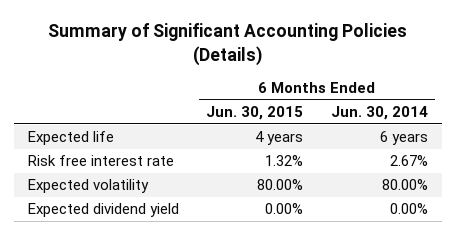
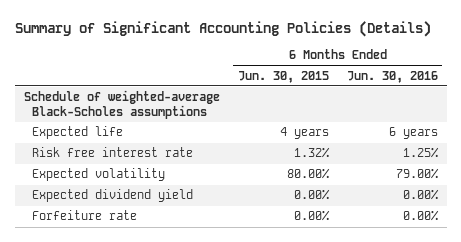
[331,105,429,120] Jun. 30, 2014 -> none
none -> [346,70,438,83] Jun. 30, 2016
none -> [23,90,220,119] Schedule of weighted-average Black-Scholes assumptions
none -> [32,210,138,221] Forfeiture rate

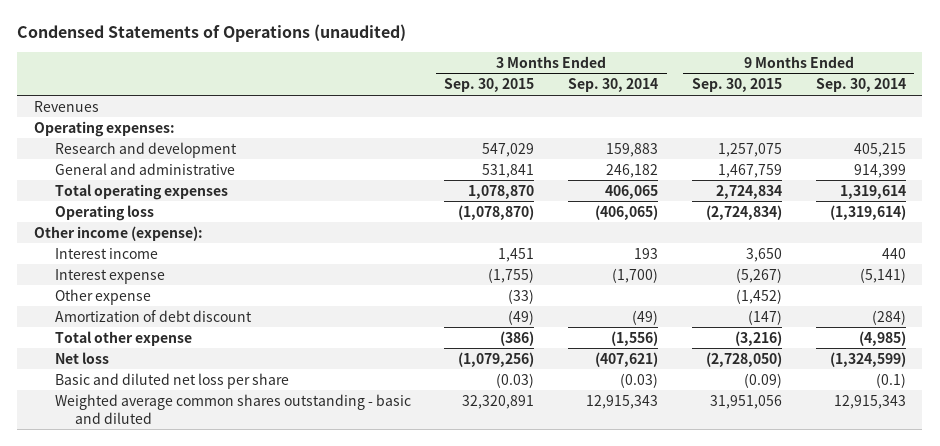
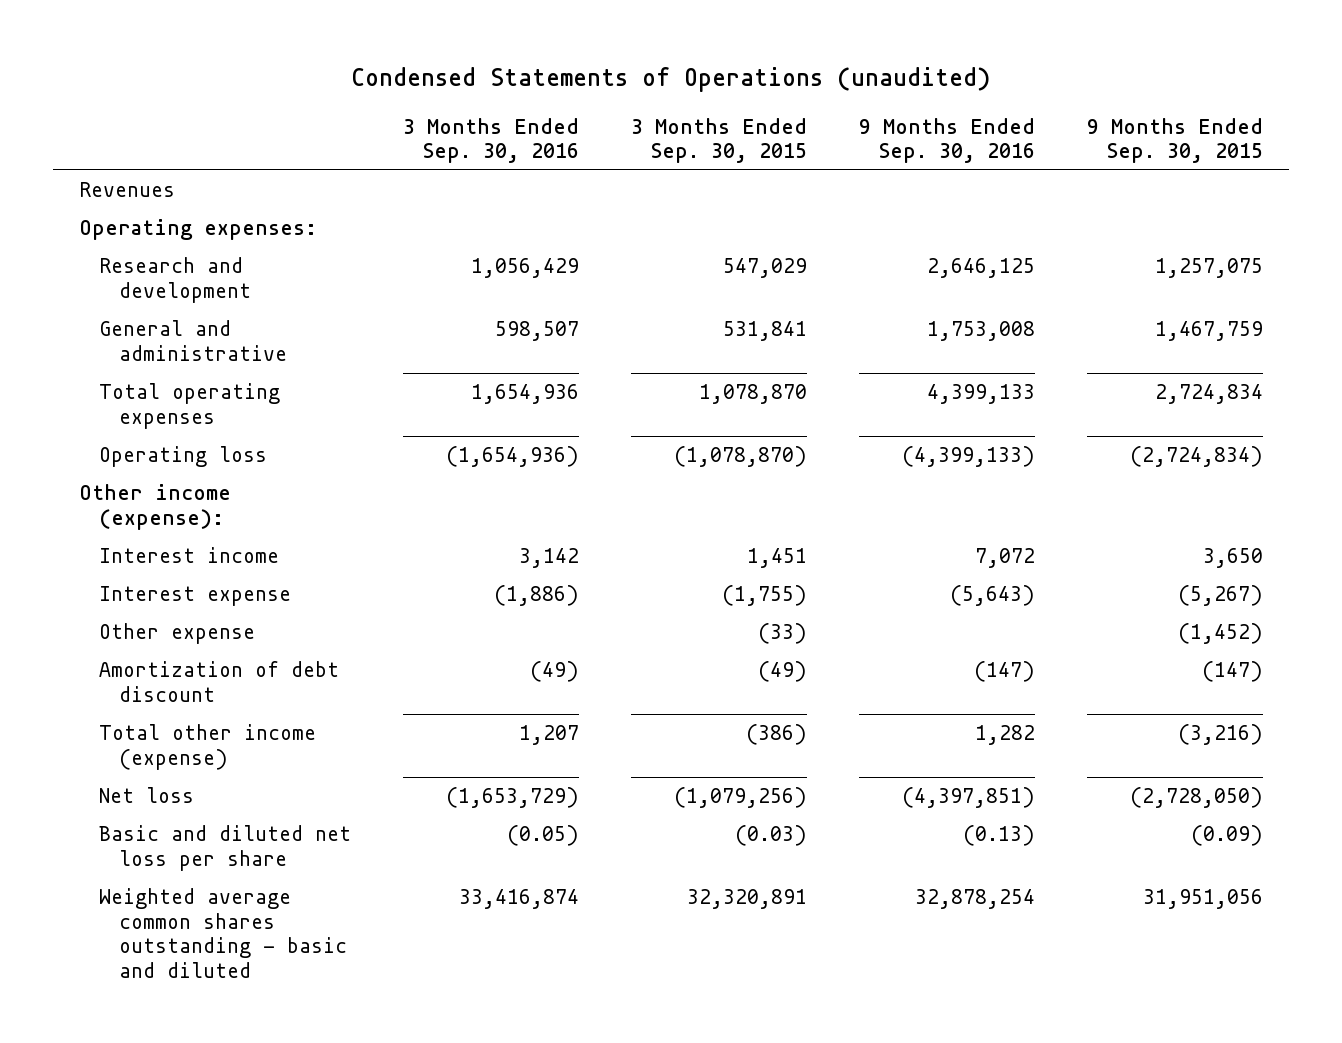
[568,78,659,93] Sep. 30, 2014 -> none
[815,78,906,93] Sep. 30, 2014 -> none
none -> [403,117,580,164] 3 Months Ended Sep. 30, 2016
none -> [859,117,1036,164] 9 Months Ended Sep. 30, 2016
[54,330,192,346] Total other expense -> [99,724,317,770] Total other income (expense)

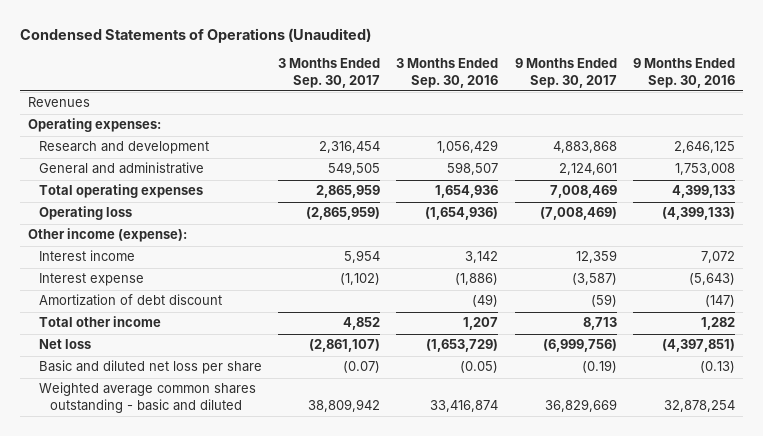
[351,67,991,93] Condensed Statements of Operations (unaudited) -> [20,27,372,43] Condensed Statements of Operations (Unaudited)
[631,117,808,164] 3 Months Ended Sep. 30, 2015 -> none
[1087,117,1264,164] 9 Months Ended Sep. 30, 2015 -> none
none -> [278,58,381,88] 3 Months Ended Sep. 30, 2017
none -> [514,58,617,88] 9 Months Ended Sep. 30, 2017
[99,623,256,645] Other expense -> none
[99,724,317,770] Total other income (expense) -> [38,316,161,328] Total other income

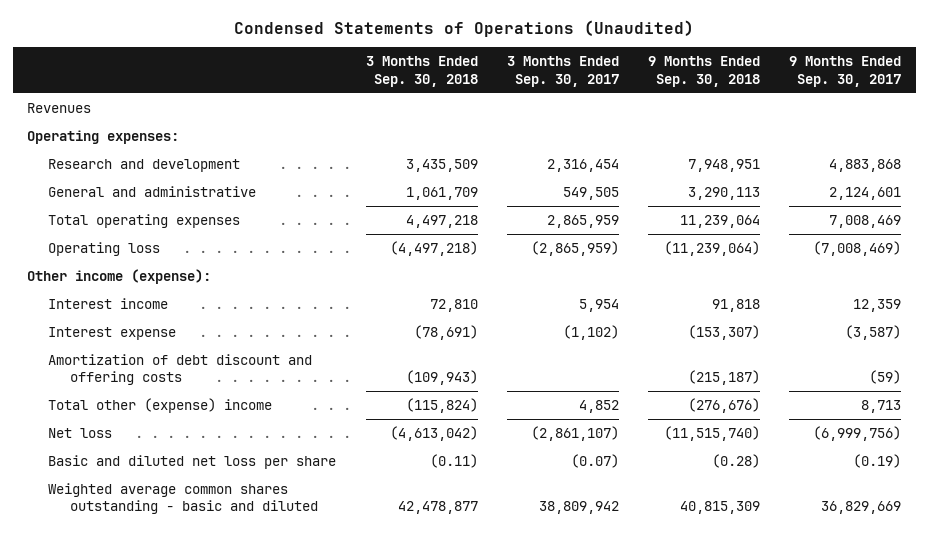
[396,58,499,88] 3 Months Ended Sep. 30, 2016 -> none
[633,58,736,88] 9 Months Ended Sep. 30, 2016 -> none
none -> [365,56,478,87] 3 Months Ended Sep. 30, 2018
none -> [647,56,760,87] 9 Months Ended Sep. 30, 2018
[38,294,222,307] Amortization of debt discount -> [48,353,313,386] Amortization of debt discount and offering costs
[38,316,161,328] Total other income -> [48,397,273,413] Total other (expense) income

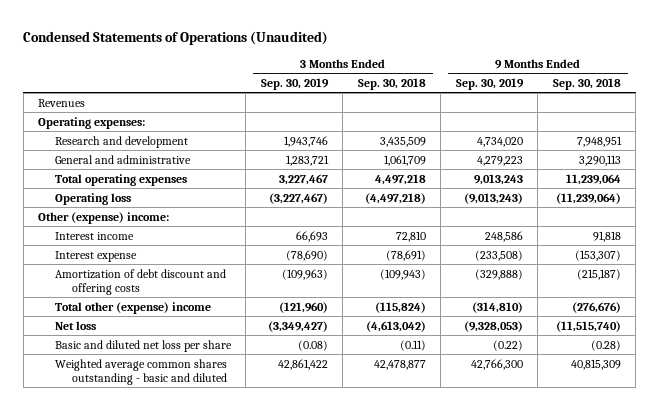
[506,56,619,87] 3 Months Ended Sep. 30, 2017 -> none
[789,56,902,87] 9 Months Ended Sep. 30, 2017 -> none
none -> [260,77,329,90] Sep. 30, 2019
none -> [455,77,524,90] Sep. 30, 2019
[27,268,212,284] Other income (expense): -> [38,211,170,224] Other (expense) income:

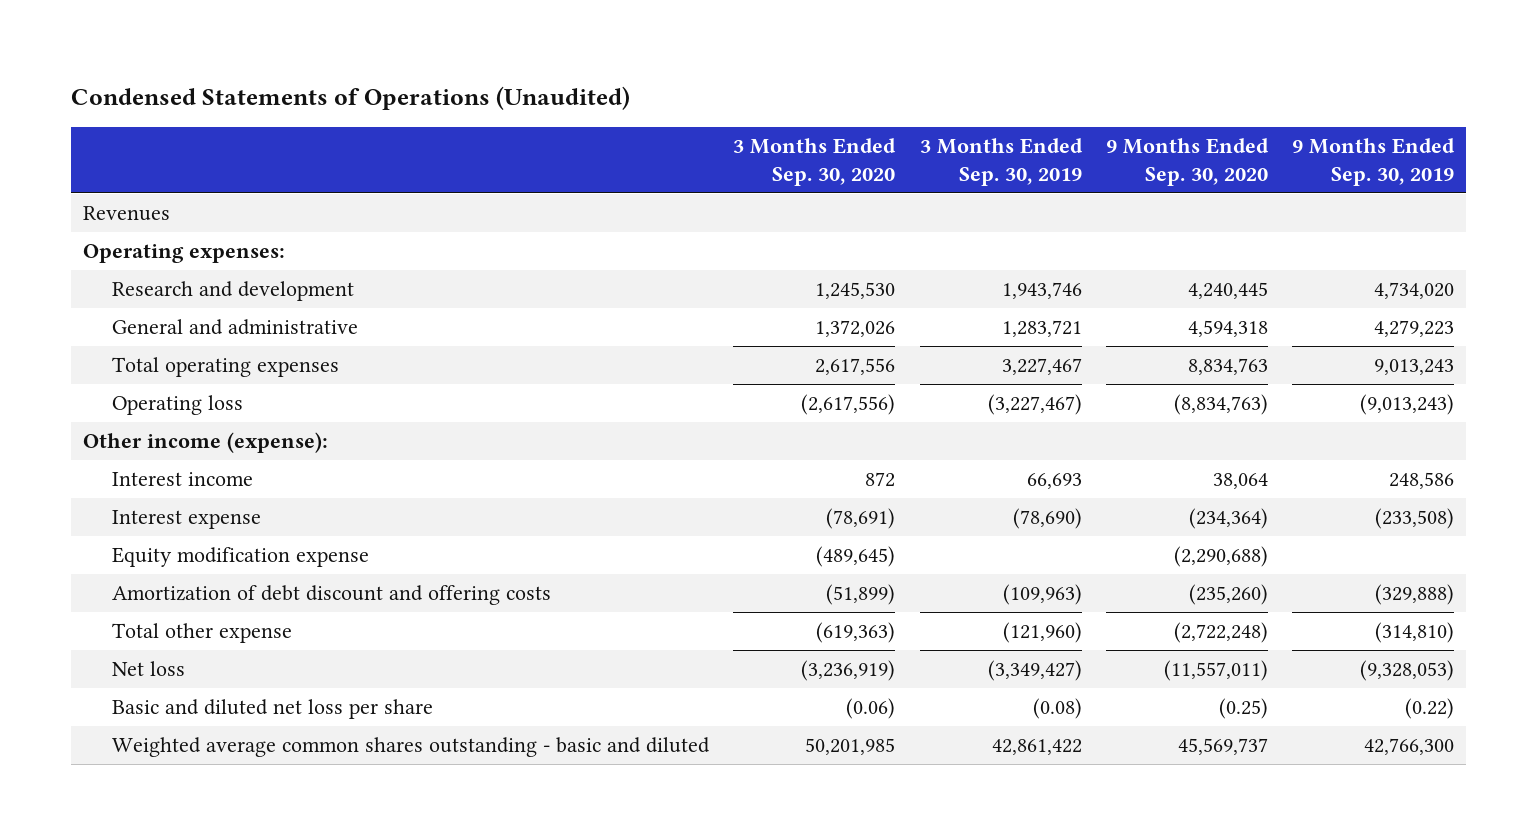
[357,77,426,90] Sep. 30, 2018 -> none
[552,77,621,90] Sep. 30, 2018 -> none
none -> [733,138,897,186] 3 Months Ended Sep. 30, 2020
none -> [1105,138,1269,186] 9 Months Ended Sep. 30, 2020
[38,211,170,224] Other (expense) income: -> [83,432,329,454] Other income (expense):
none -> [112,547,370,568] Equity modification expense
[54,301,211,314] Total other (expense) income -> [112,623,293,644] Total other expense

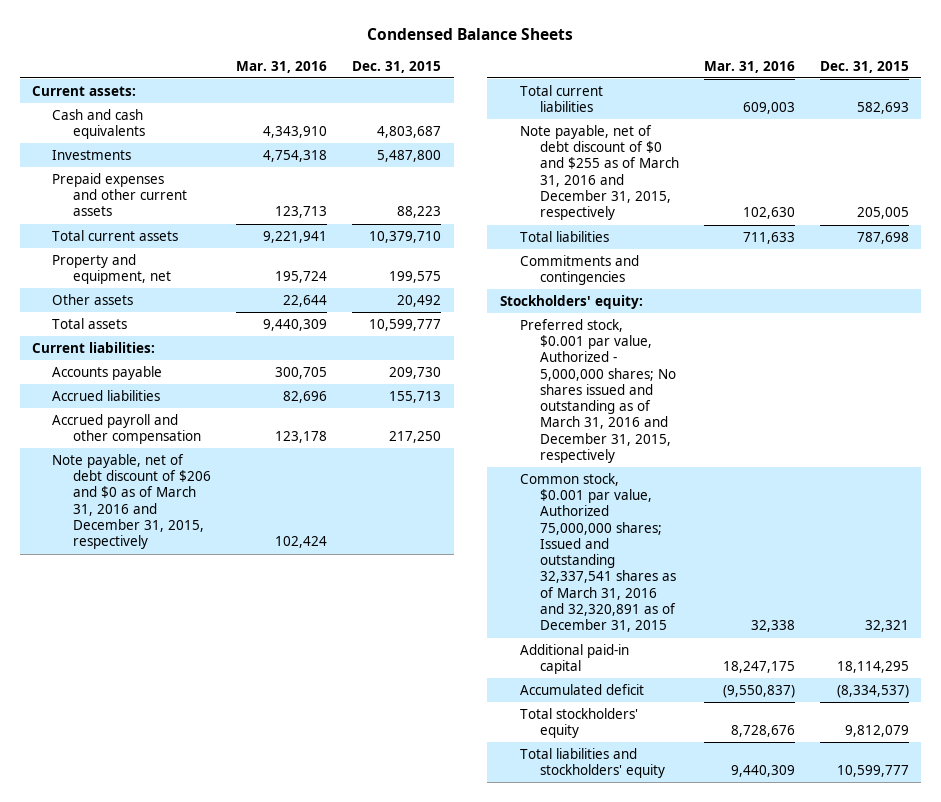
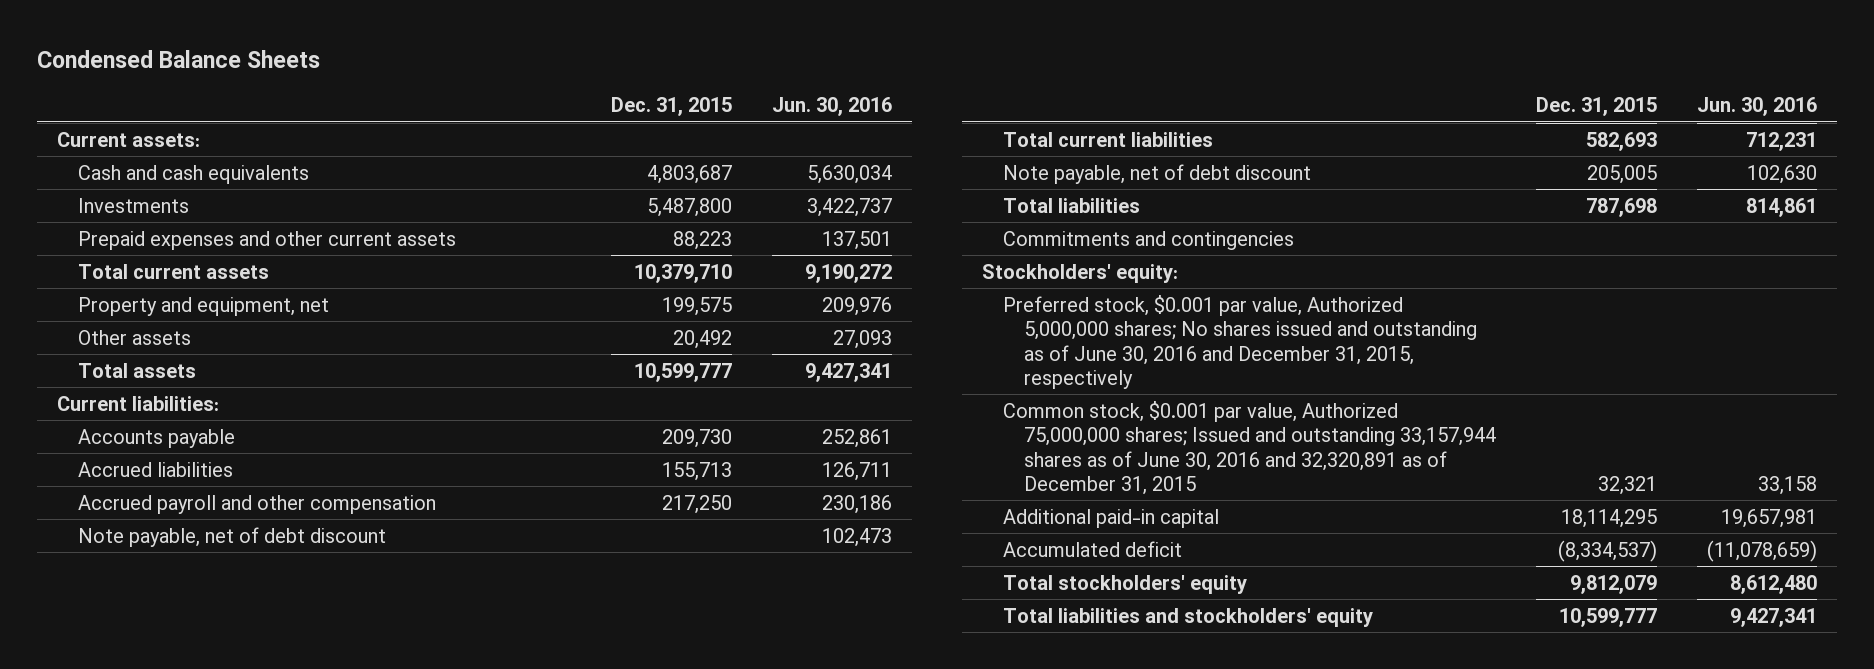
[236,60,328,73] Mar. 31, 2016 -> none
none -> [771,97,892,117] Jun. 30, 2016
[52,453,211,550] Note payable, net of debt discount of $206 and $0 as of March 31, 2016 and December 31, 2015, respectively -> [77,526,386,547] Note payable, net of debt discount
[519,124,680,221] Note payable, net of debt discount of $0 and $255 as of March 31, 2016 and December 31, 2015, respectively -> [1002,163,1311,184] Note payable, net of debt discount
[519,318,677,464] Preferred stock, $0.001 par value, Authorized - 5,000,000 shares; No shares issued and outstanding as of March 31, 2016 and December 31, 2015, respectively -> [1002,294,1477,389] Preferred stock, $0.001 par value, Authorized 5,000,000 shares; No shares issued and outstanding as of June 30, 2016 and December 31, 2015, respectively
[519,472,677,633] Common stock, $0.001 par value, Authorized 75,000,000 shares; Issued and outstanding 32,337,541 shares as of March 31, 2016 and 32,320,891 as of December 31, 2015 -> [1002,400,1496,495] Common stock, $0.001 par value, Authorized 75,000,000 shares; Issued and outstanding 33,157,944 shares as of June 30, 2016 and 32,320,891 as of December 31, 2015

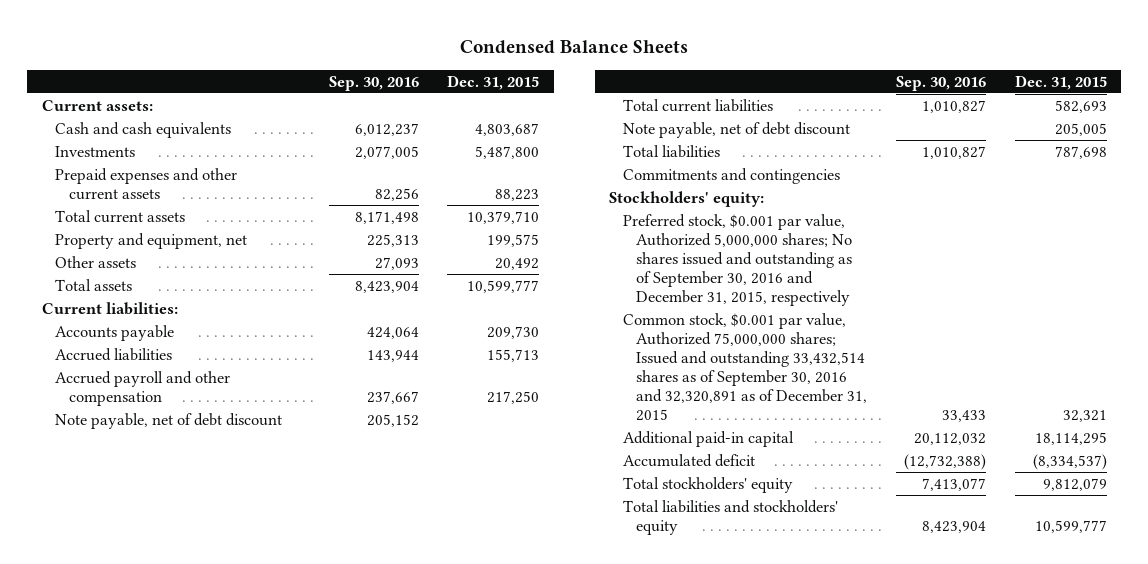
[771,97,892,117] Jun. 30, 2016 -> none
none -> [328,75,419,91] Sep. 30, 2016
[1002,294,1477,389] Preferred stock, $0.001 par value, Authorized 5,000,000 shares; No shares issued and outstanding as of June 30, 2016 and December 31, 2015, respectively -> [622,213,853,307] Preferred stock, $0.001 par value, Authorized 5,000,000 shares; No shares issued and outstanding as of September 30, 2016 and December 31, 2015, respectively
[1002,400,1496,495] Common stock, $0.001 par value, Authorized 75,000,000 shares; Issued and outstanding 33,157,944 shares as of June 30, 2016 and 32,320,891 as of December 31, 2015 -> [622,312,868,422] Common stock, $0.001 par value, Authorized 75,000,000 shares; Issued and outstanding 33,432,514 shares as of September 30, 2016 and 32,320,891 as of December 31, 2015

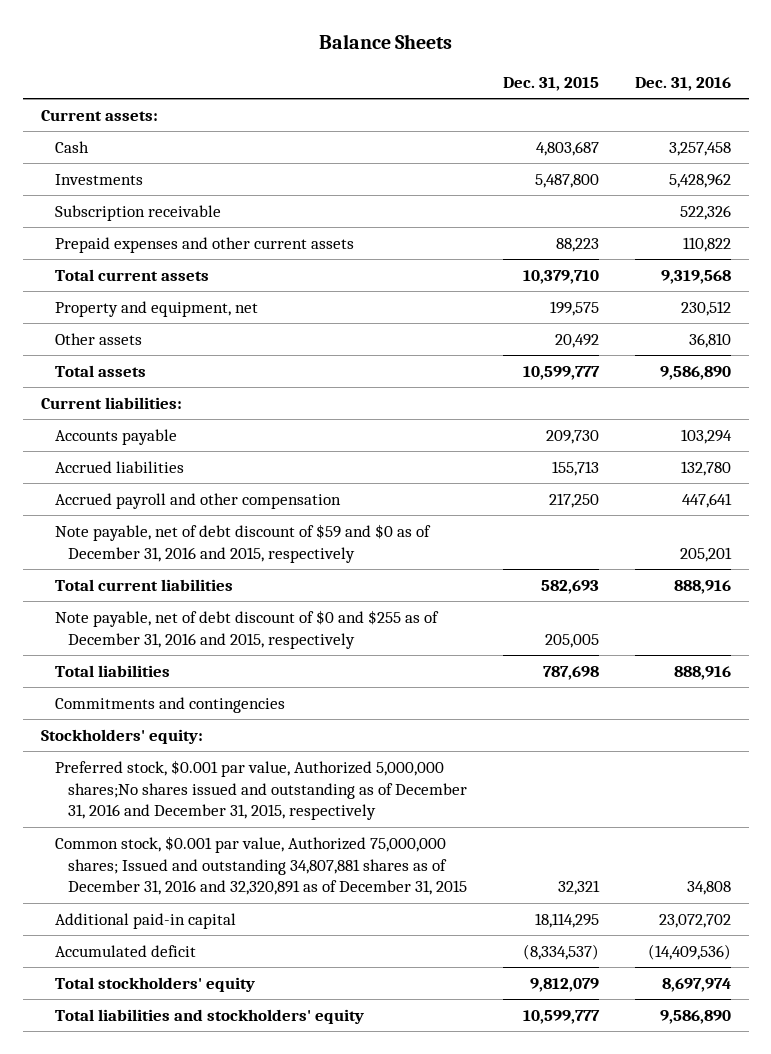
[460,40,689,55] Condensed Balance Sheets -> [318,34,452,50] Balance Sheets
[328,75,419,91] Sep. 30, 2016 -> none
none -> [634,77,731,92] Dec. 31, 2016
[55,121,232,138] Cash and cash equivalents -> [54,140,89,153] Cash
none -> [54,204,221,221] Subscription receivable
[55,412,283,429] Note payable, net of debt discount -> [54,523,431,563] Note payable, net of debt discount of $59 and $0 as of December 31, 2016 and 2015, respectively
[622,121,850,138] Note payable, net of debt discount -> [54,609,439,649] Note payable, net of debt discount of $0 and $255 as of December 31, 2016 and 2015, respectively
[622,213,853,307] Preferred stock, $0.001 par value, Authorized 5,000,000 shares; No shares issued and outstanding as of September 30, 2016 and December 31, 2015, respectively -> [54,759,468,821] Preferred stock, $0.001 par value, Authorized 5,000,000 shares;No shares issued and outstanding as of December 31, 2016 and December 31, 2015, respectively
[622,312,868,422] Common stock, $0.001 par value, Authorized 75,000,000 shares; Issued and outstanding 33,432,514 shares as of September 30, 2016 and 32,320,891 as of December 31, 2015 -> [54,835,468,896] Common stock, $0.001 par value, Authorized 75,000,000 shares; Issued and outstanding 34,807,881 shares as of December 31, 2016 and 32,320,891 as of December 31, 2015

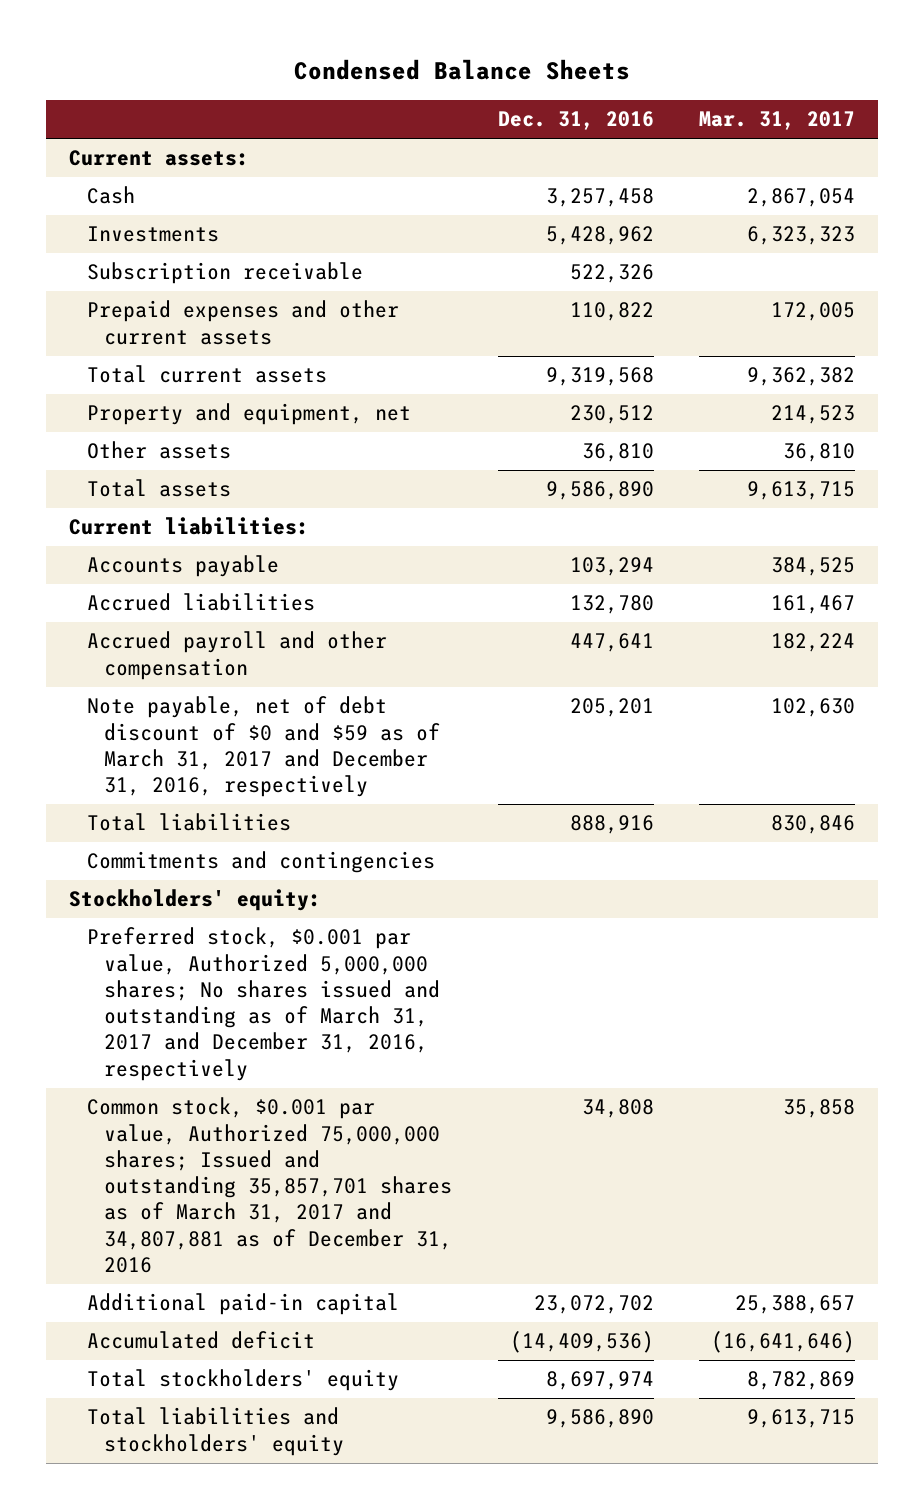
[318,34,452,50] Balance Sheets -> [294,58,631,80] Condensed Balance Sheets
[503,77,600,92] Dec. 31, 2015 -> none
none -> [699,111,856,131] Mar. 31, 2017
[54,578,233,591] Total current liabilities -> none
[54,609,439,649] Note payable, net of debt discount of $0 and $255 as of December 31, 2016 and 2015, respectively -> none
[54,523,431,563] Note payable, net of debt discount of $59 and $0 as of December 31, 2016 and 2015, respectively -> [86,696,441,798] Note payable, net of debt discount of $0 and $59 as of March 31, 2017 and December 31, 2016, respectively
[54,759,468,821] Preferred stock, $0.001 par value, Authorized 5,000,000 shares;No shares issued and outstanding as of December 31, 2016 and December 31, 2015, respectively -> [86,927,441,1081] Preferred stock, $0.001 par value, Authorized 5,000,000 shares; No shares issued and outstanding as of March 31, 2017 and December 31, 2016, respectively
[54,835,468,896] Common stock, $0.001 par value, Authorized 75,000,000 shares; Issued and outstanding 34,807,881 shares as of December 31, 2016 and 32,320,891 as of December 31, 2015 -> [86,1097,453,1273] Common stock, $0.001 par value, Authorized 75,000,000 shares; Issued and outstanding 35,857,701 shares as of March 31, 2017 and 34,807,881 as of December 31, 2016

